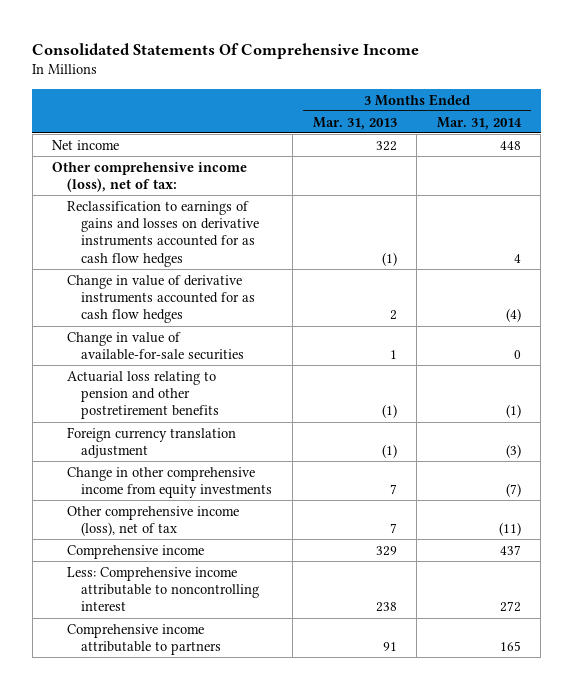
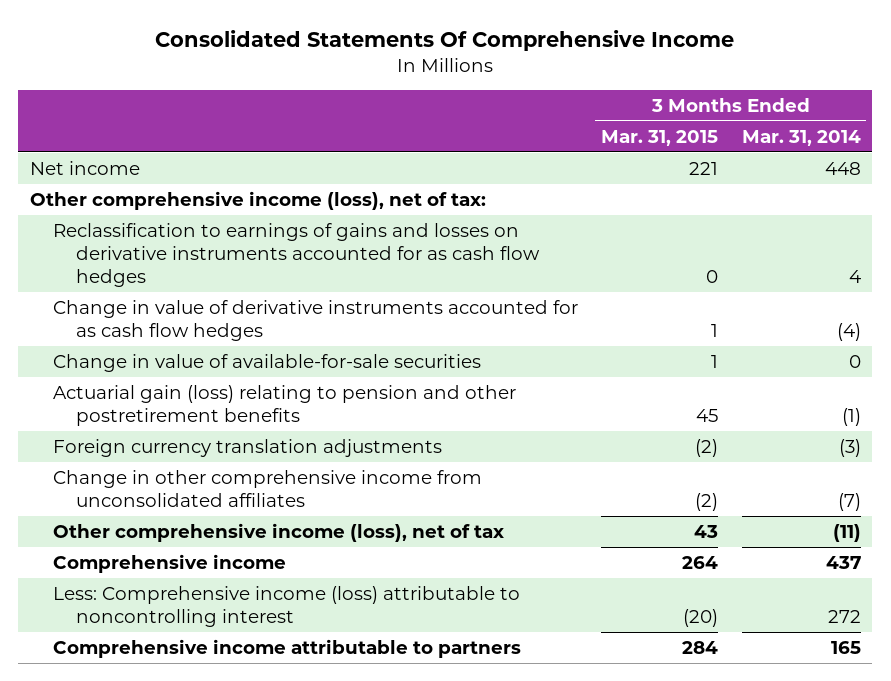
[312,116,397,130] Mar. 31, 2013 -> none
none -> [601,129,719,146] Mar. 31, 2015
[66,370,220,420] Actuarial loss relating to pension and other postretirement benefits -> [52,384,516,427] Actuarial gain (loss) relating to pension and other postretirement benefits
[66,426,236,459] Foreign currency translation adjustment -> [52,438,442,457] Foreign currency translation adjustments
[66,466,273,499] Change in other comprehensive income from equity investments -> [52,469,482,508] Change in other comprehensive income from unconsolidated affiliates
[66,566,260,612] Less: Comprehensive income attributable to noncontrolling interest -> [52,585,520,628] Less: Comprehensive income (loss) attributable to noncontrolling interest

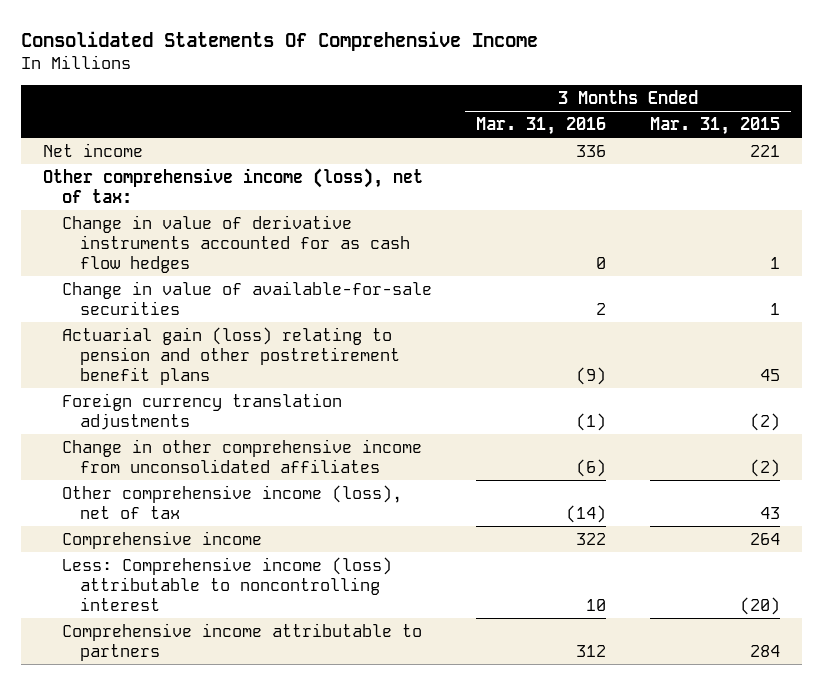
[741,129,861,146] Mar. 31, 2014 -> none
none -> [475,117,606,136] Mar. 31, 2016
[52,222,540,288] Reclassification to earnings of gains and losses on derivative instruments accounted for as cash flow hedges -> none
[52,384,516,427] Actuarial gain (loss) relating to pension and other postretirement benefits -> [61,326,401,385] Actuarial gain (loss) relating to pension and other postretirement benefit plans

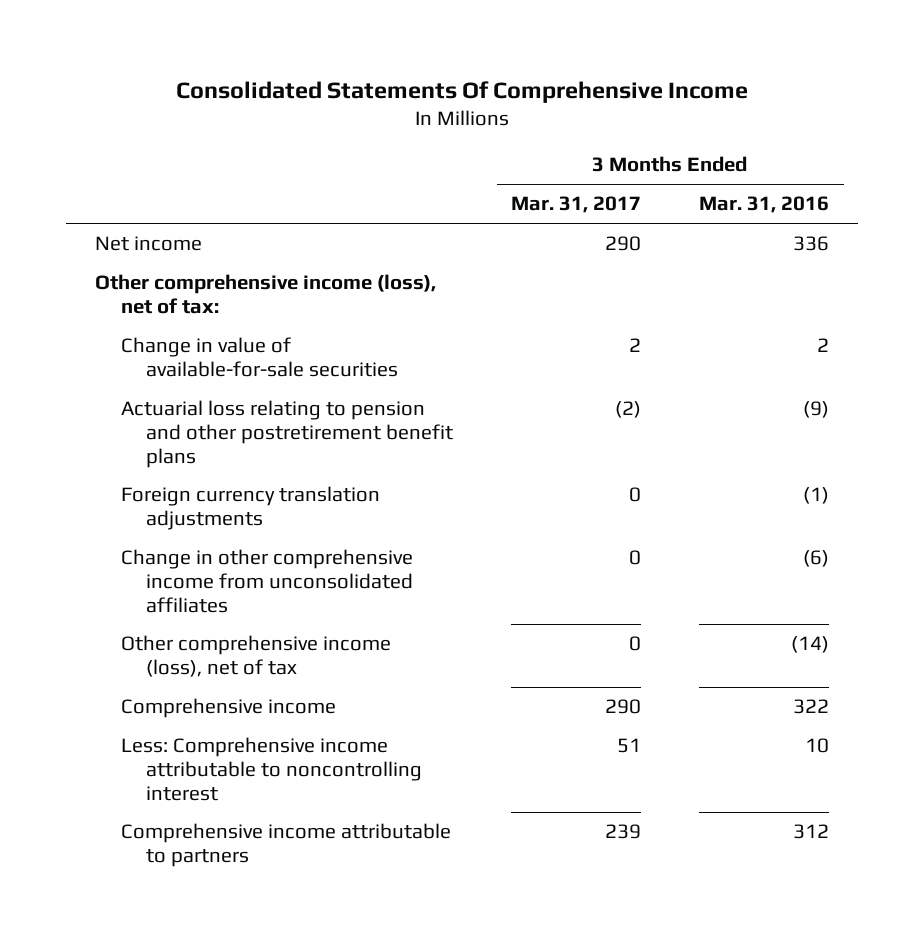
[649,117,780,136] Mar. 31, 2015 -> none
none -> [511,196,642,214] Mar. 31, 2017
[61,214,411,273] Change in value of derivative instruments accounted for as cash flow hedges -> none
[61,326,401,385] Actuarial gain (loss) relating to pension and other postretirement benefit plans -> [120,400,454,468] Actuarial loss relating to pension and other postretirement benefit plans
[61,556,392,611] Less: Comprehensive income (loss) attributable to noncontrolling interest -> [120,737,423,801] Less: Comprehensive income attributable to noncontrolling interest

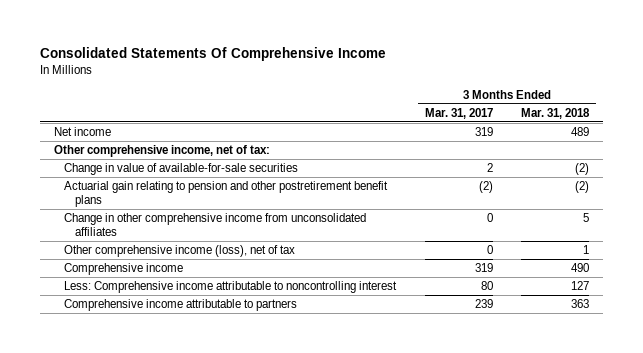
[699,196,830,214] Mar. 31, 2016 -> none
none -> [520,107,590,119] Mar. 31, 2018
[605,236,642,252] 290 -> [474,127,493,137] 319
[95,274,437,314] Other comprehensive income (loss), net of tax: -> [53,145,270,158] Other comprehensive income, net of tax:
[120,486,380,530] Foreign currency translation adjustments -> none
[120,400,454,468] Actuarial loss relating to pension and other postretirement benefit plans -> [64,181,389,208] Actuarial gain relating to pension and other postretirement benefit plans
[605,699,642,715] 290 -> [474,263,493,273] 319
[617,738,642,754] 51 -> [480,281,493,291] 80

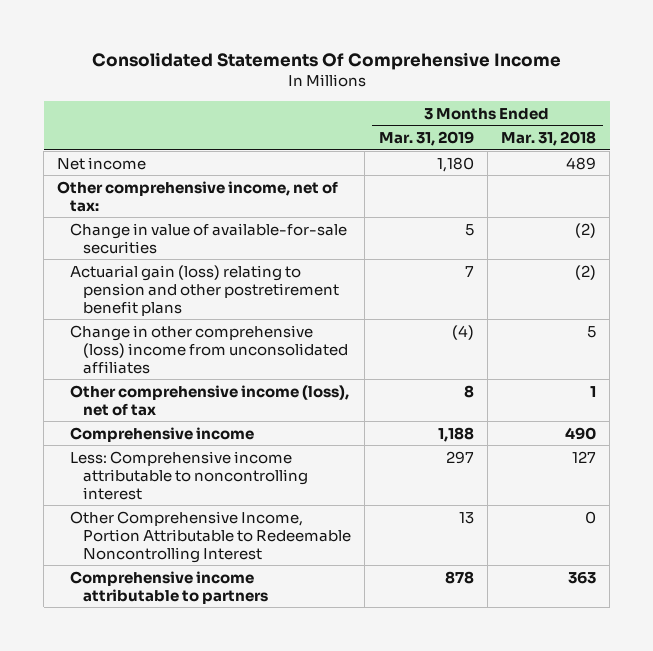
[424,107,493,119] Mar. 31, 2017 -> none
none -> [378,131,474,147] Mar. 31, 2019
[64,181,389,208] Actuarial gain relating to pension and other postretirement benefit plans -> [70,264,340,316] Actuarial gain (loss) relating to pension and other postretirement benefit plans
[64,213,367,237] Change in other comprehensive income from unconsolidated affiliates -> [70,324,349,374] Change in other comprehensive (loss) income from unconsolidated affiliates
none -> [70,510,352,563] Other Comprehensive Income, Portion Attributable to Redeemable Noncontrolling Interest

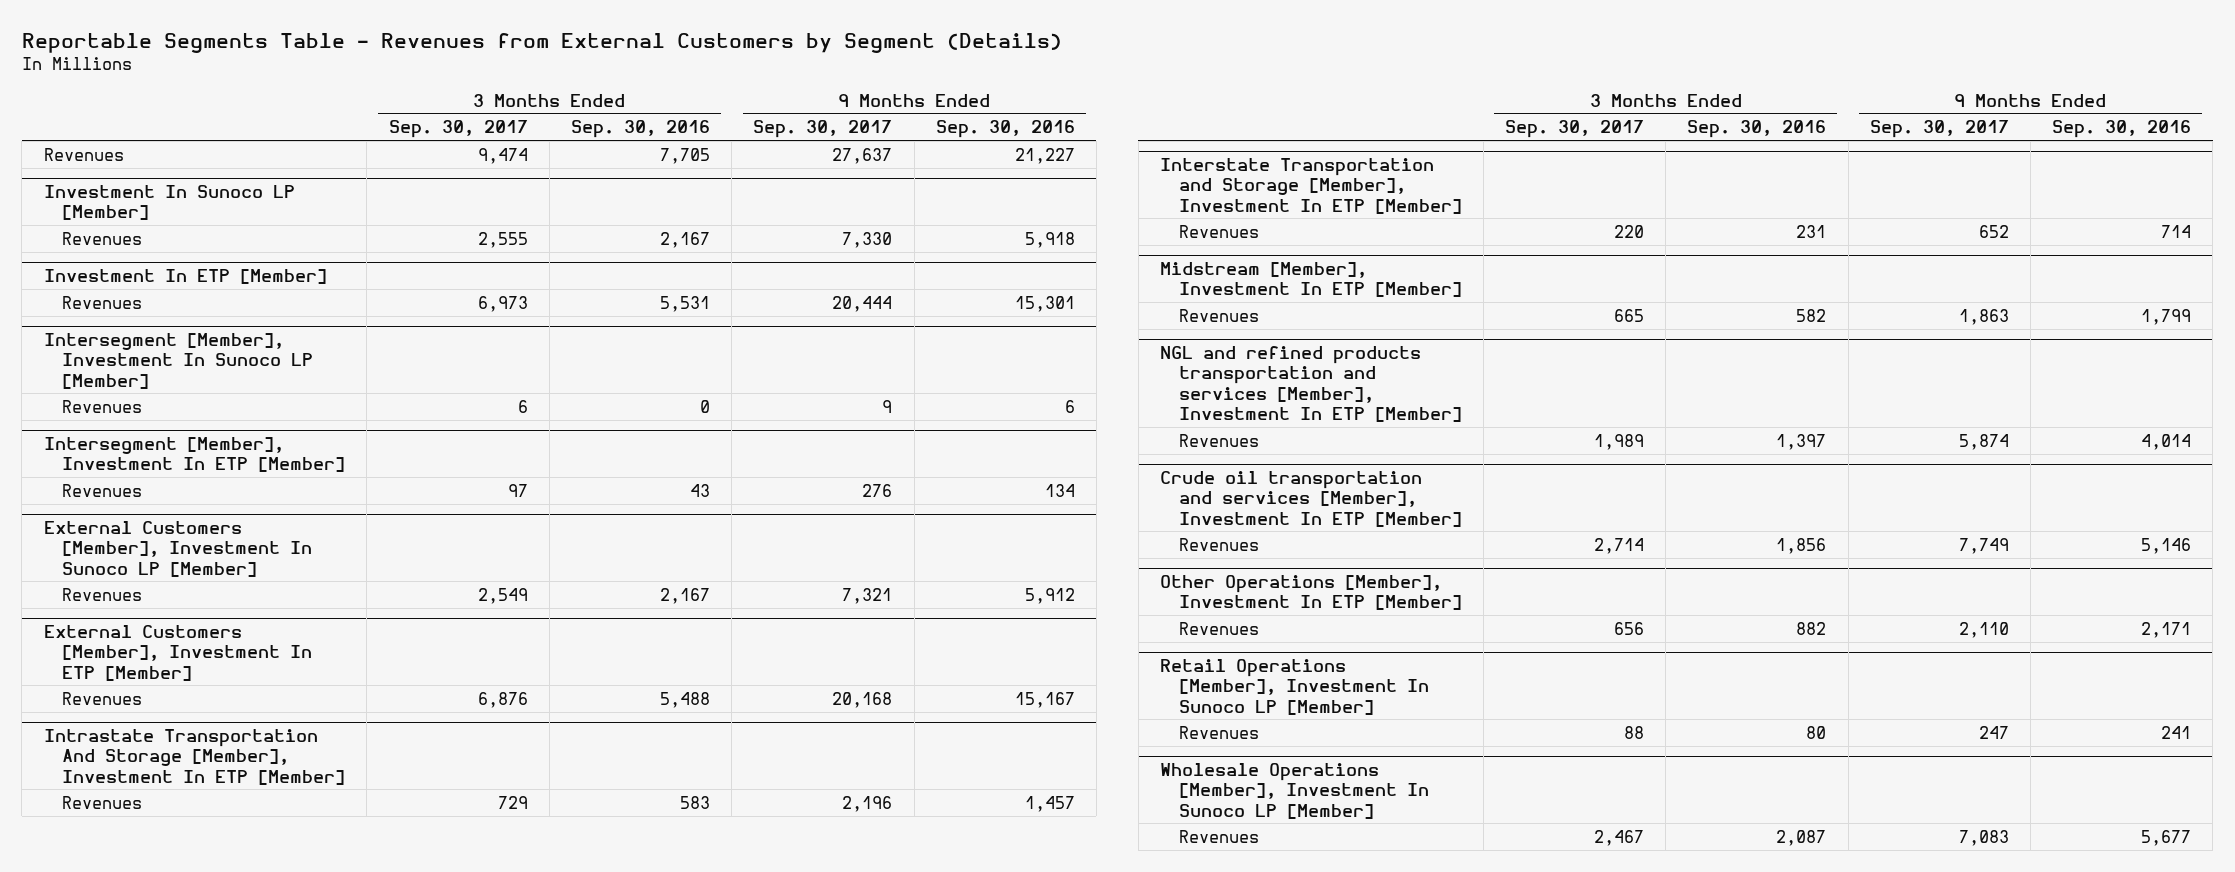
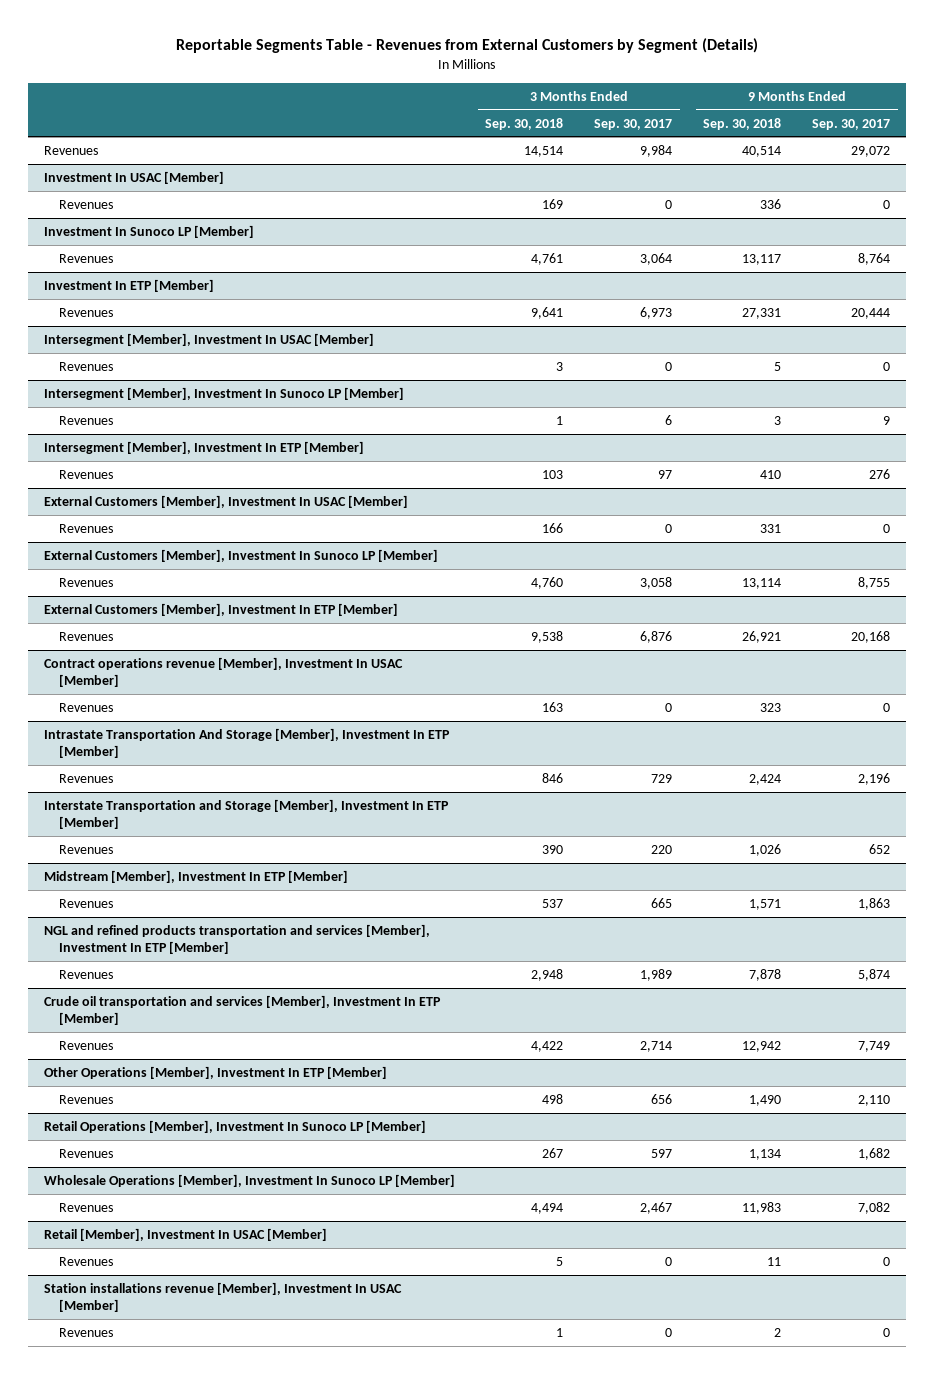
[571,120,711,139] Sep. 30, 2016 -> none
[935,120,1075,139] Sep. 30, 2016 -> none
none -> [485,117,564,130] Sep. 30, 2018
none -> [703,117,782,130] Sep. 30, 2018
[477,147,528,164] 9,474 -> [640,144,673,157] 9,984
[832,147,893,164] 27,637 -> [851,145,891,157] 29,072
none -> [43,170,224,184] Investment In USAC [Member]
none -> [58,199,113,209] Revenues
[477,231,528,248] 2,555 -> [640,252,673,265] 3,064
[842,231,893,248] 7,330 -> [858,252,891,265] 8,764
none -> [43,332,374,346] Intersegment [Member], Investment In USAC [Member]
none -> [58,361,113,371] Revenues
none -> [43,494,408,508] External Customers [Member], Investment In USAC [Member]
none -> [58,523,113,533] Revenues
[477,587,528,604] 2,549 -> [640,576,673,589] 3,058
[842,587,893,604] 7,321 -> [858,576,891,589] 8,755
none -> [43,656,403,687] Contract operations revenue [Member], Investment In USAC [Member]
none -> [58,702,113,712] Revenues
[1623,725,1644,739] 88 -> [651,1148,673,1158] 597
[1978,725,2009,739] 247 -> [858,1147,891,1160] 1,682
[1958,829,2009,846] 7,083 -> [858,1201,891,1214] 7,082
none -> [43,1227,327,1241] Retail [Member], Investment In USAC [Member]
none -> [58,1256,113,1266] Revenues
none -> [43,1281,402,1312] Station installations revenue [Member], Investment In USAC [Member]
none -> [58,1327,113,1337] Revenues

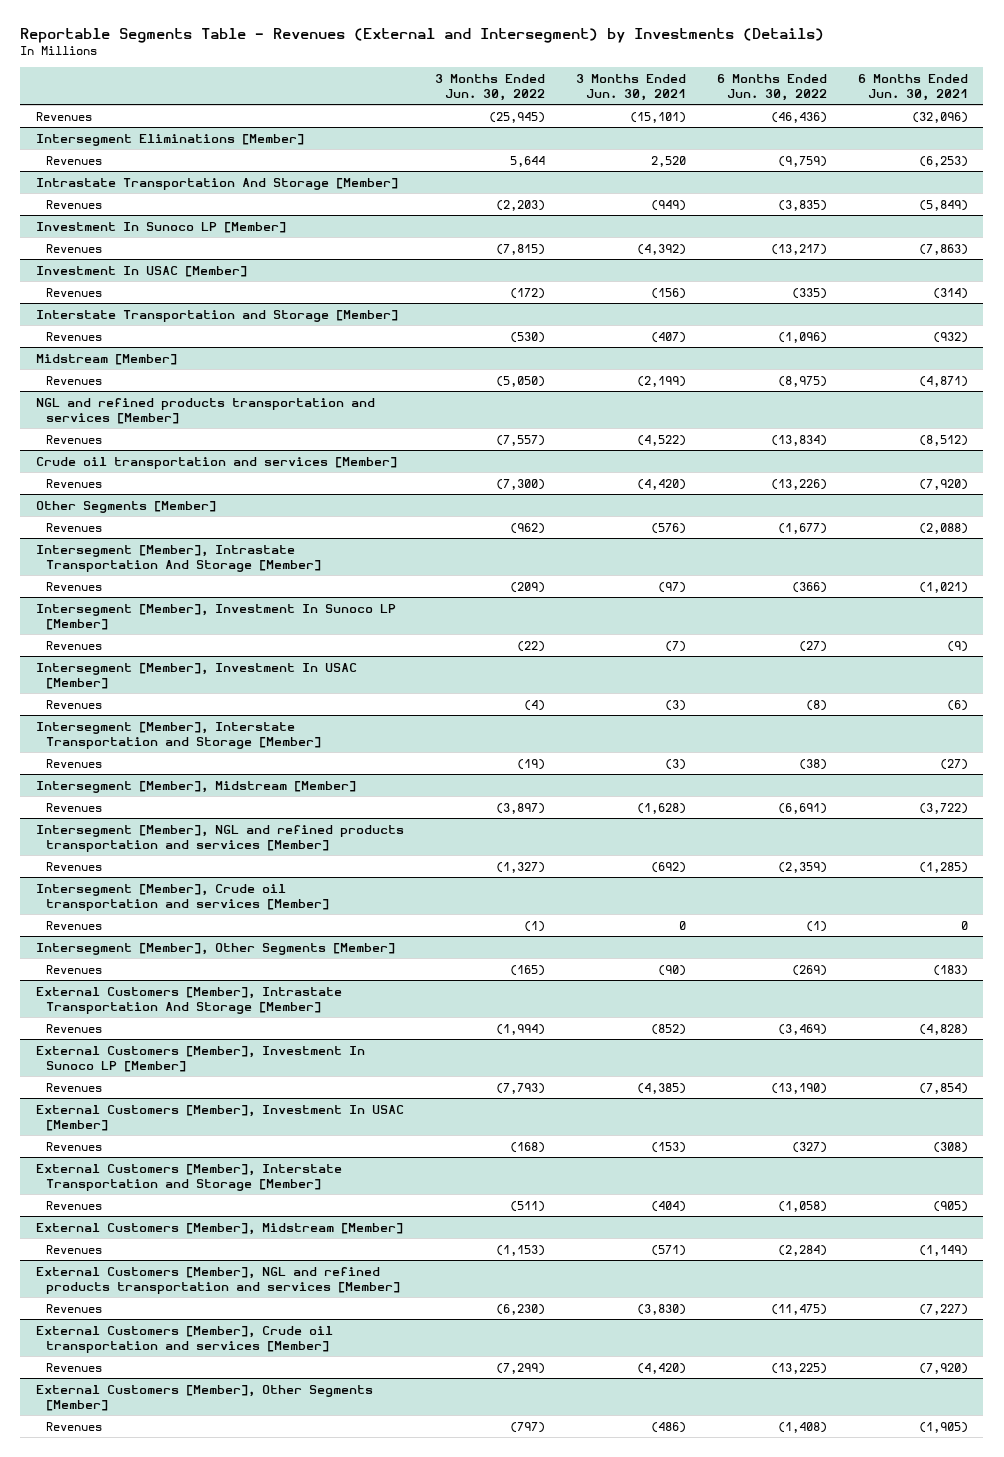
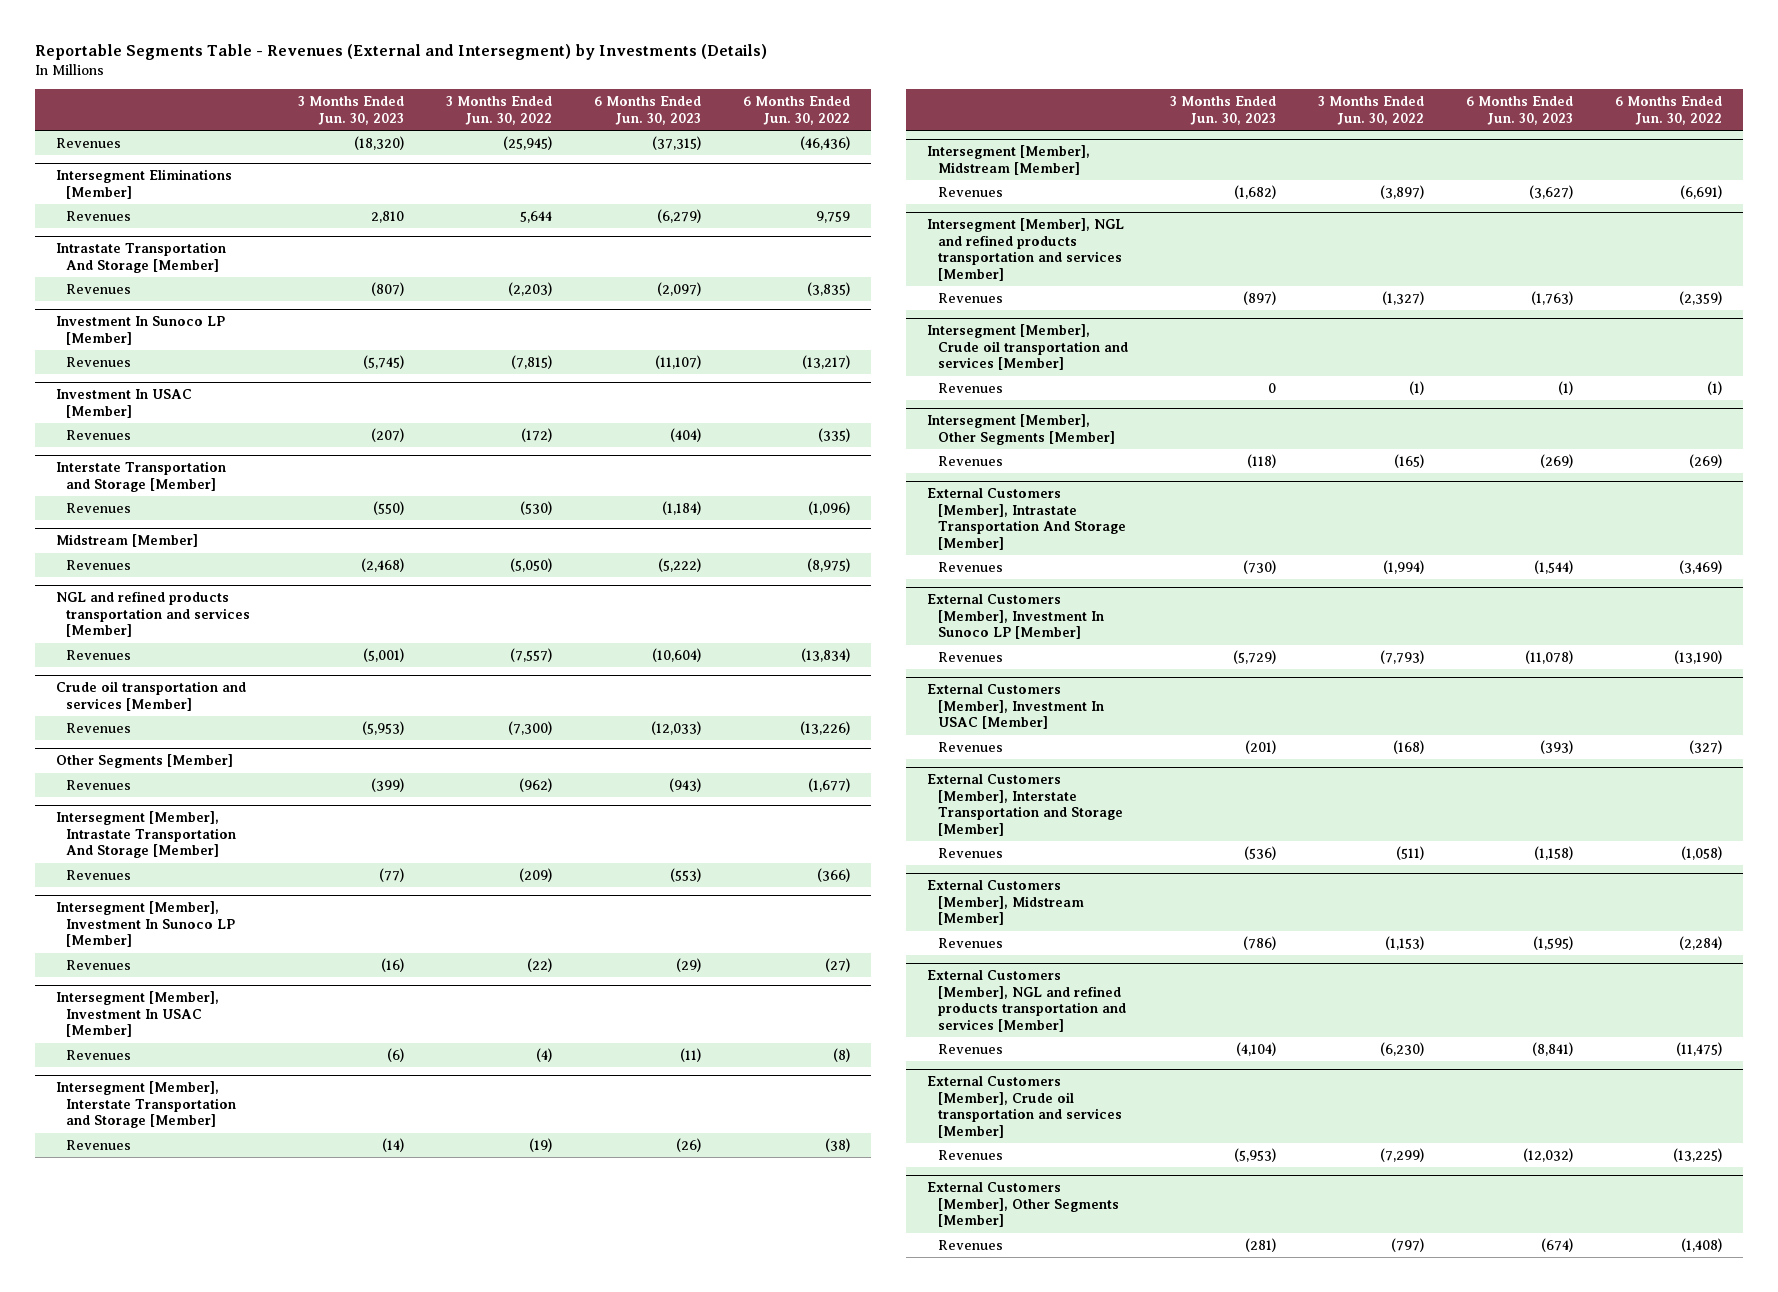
[575,73,686,101] 3 Months Ended Jun. 30, 2021 -> none
[857,73,968,101] 6 Months Ended Jun. 30, 2021 -> none
none -> [298,96,405,126] 3 Months Ended Jun. 30, 2023
none -> [594,96,702,126] 6 Months Ended Jun. 30, 2023
[777,155,827,167] (9,759) -> [816,211,851,224] 9,759

